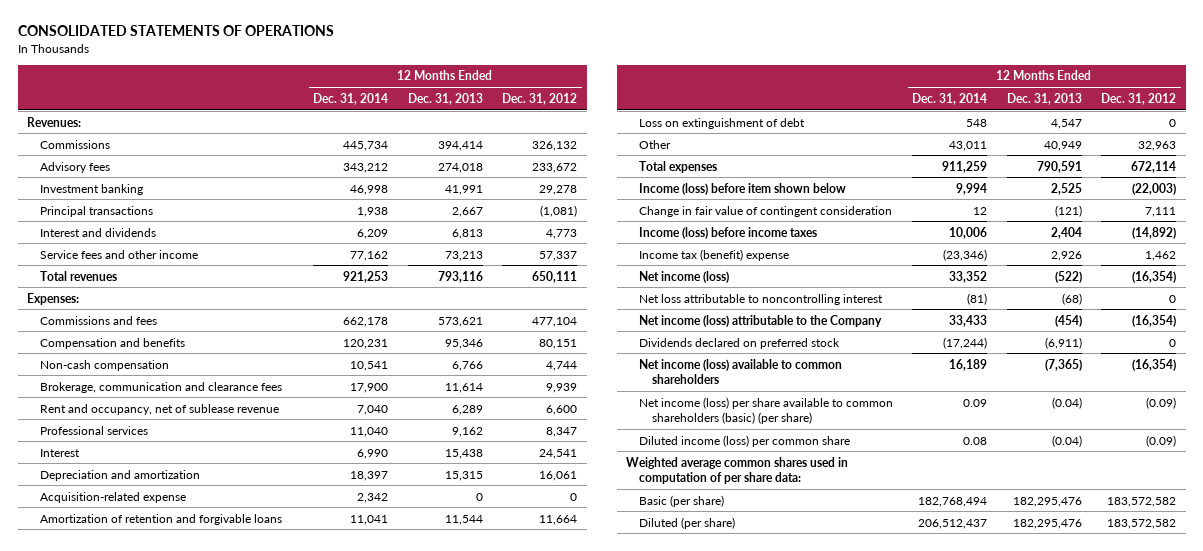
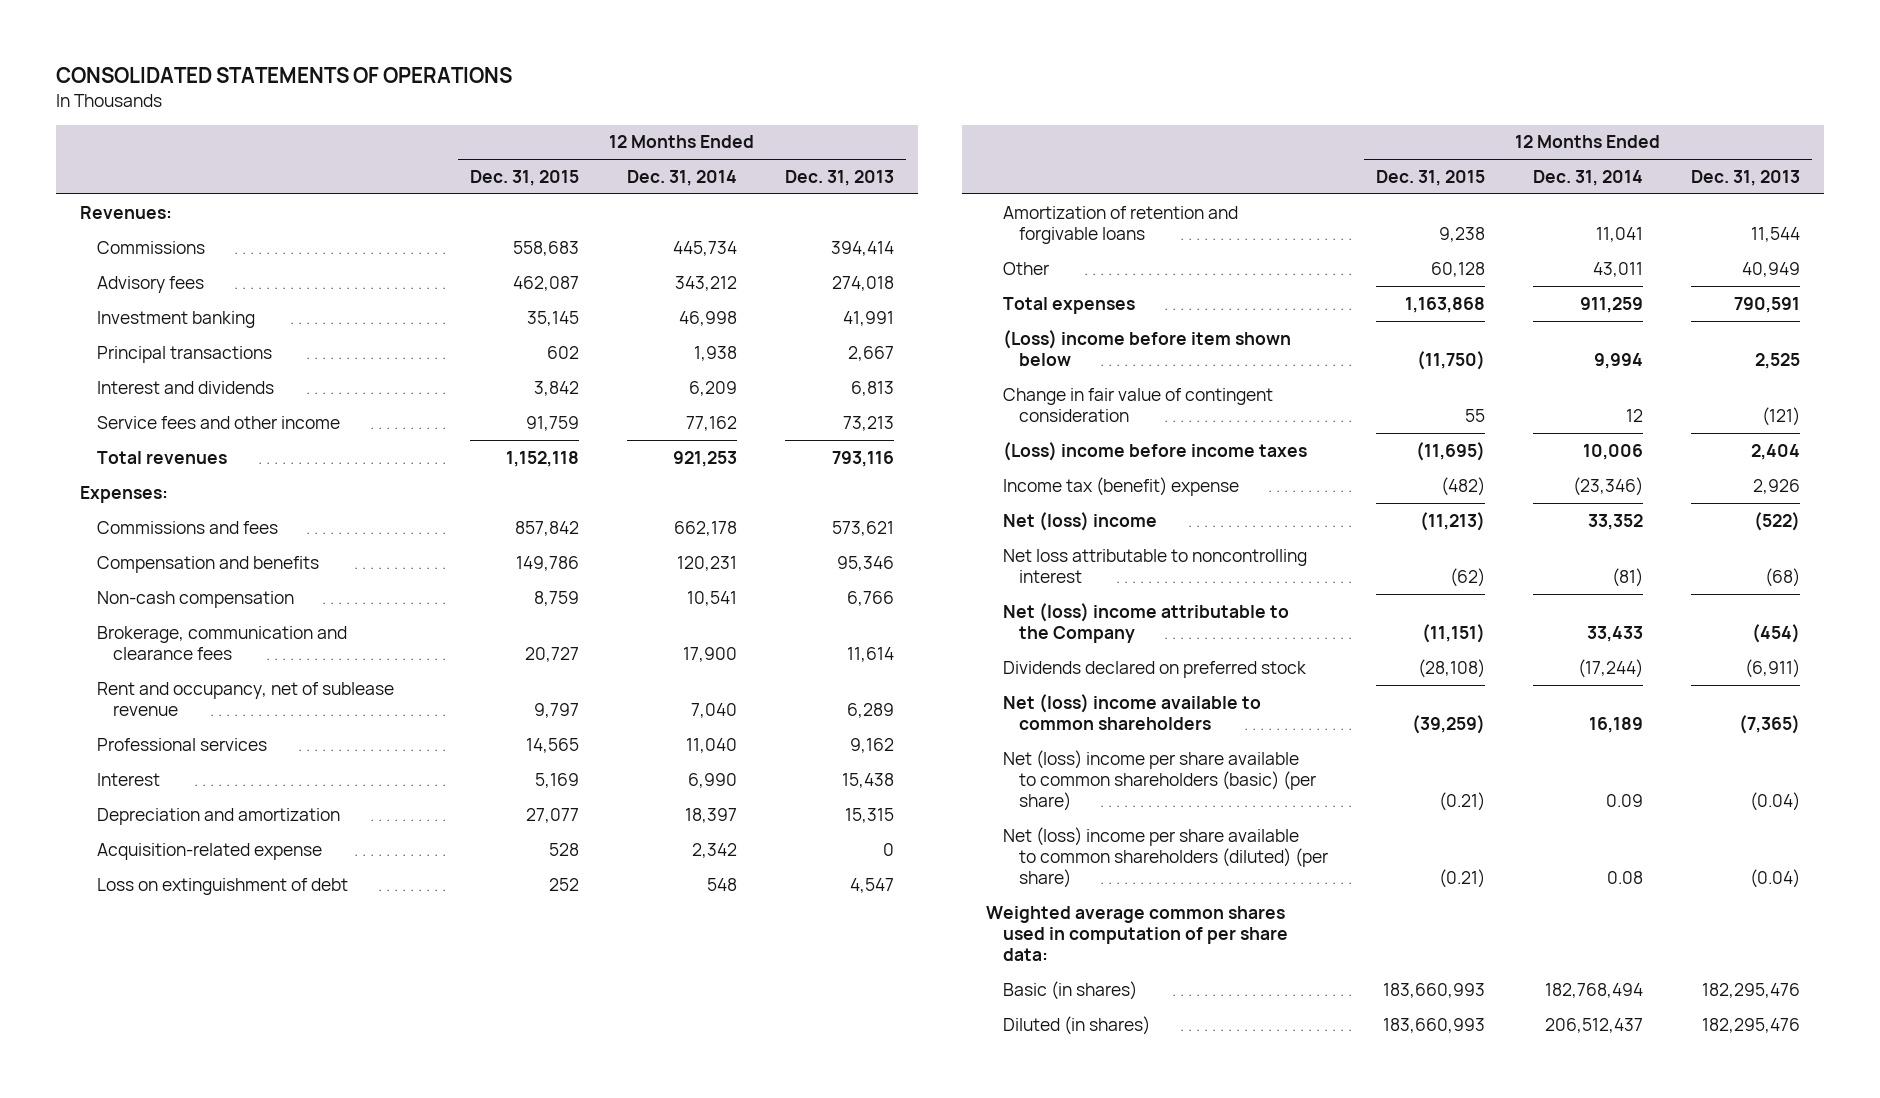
[501,92,577,105] Dec. 31, 2012 -> none
none -> [470,169,580,186] Dec. 31, 2015
[40,513,283,525] Amortization of retention and forgivable loans -> [1002,205,1238,244] Amortization of retention and forgivable loans
[639,182,847,195] Income (loss) before item shown below -> [1002,329,1291,366] (Loss) income before item shown below
[639,226,818,239] Income (loss) before income taxes -> [1002,441,1307,461] (Loss) income before income taxes
[639,270,730,283] Net income (loss) -> [1002,511,1157,531] Net (loss) income
[639,314,883,327] Net income (loss) attributable to the Company -> [1002,602,1289,643] Net (loss) income attributable to the Company
[639,358,843,384] Net income (loss) available to common shareholders -> [1002,693,1261,730] Net (loss) income available to common shareholders
[639,396,894,424] Net income (loss) per share available to common shareholders (basic) (per share) -> [1002,749,1317,811] Net (loss) income per share available to common shareholders (basic) (per share)
[639,434,851,447] Diluted income (loss) per common share -> [1002,826,1329,888] Net (loss) income per share available to common shareholders (diluted) (per share)
[639,494,725,507] Basic (per share) -> [1002,980,1137,1000] Basic (in shares)
[639,516,736,529] Diluted (per share) -> [1002,1015,1150,1035] Diluted (in shares)

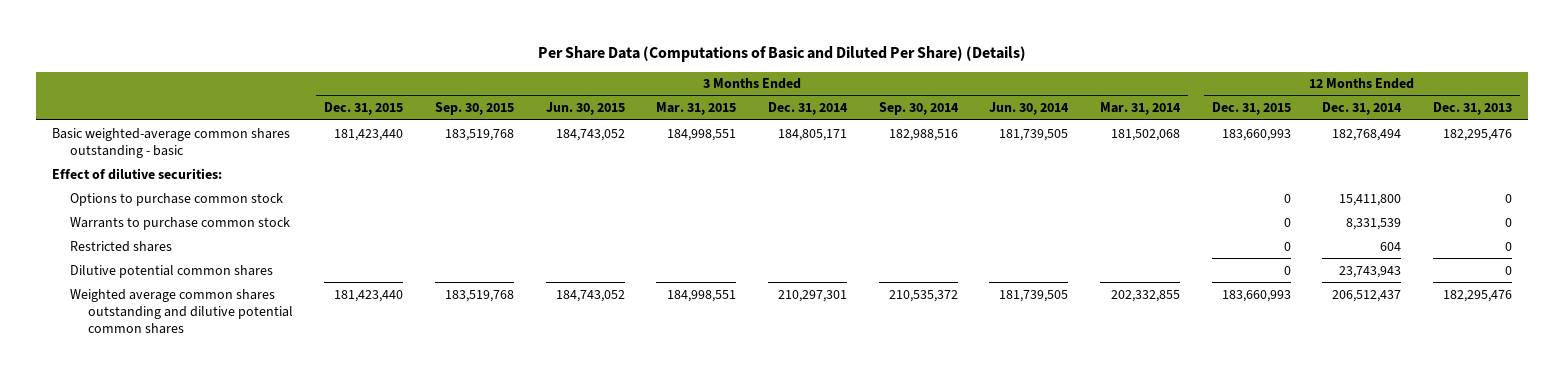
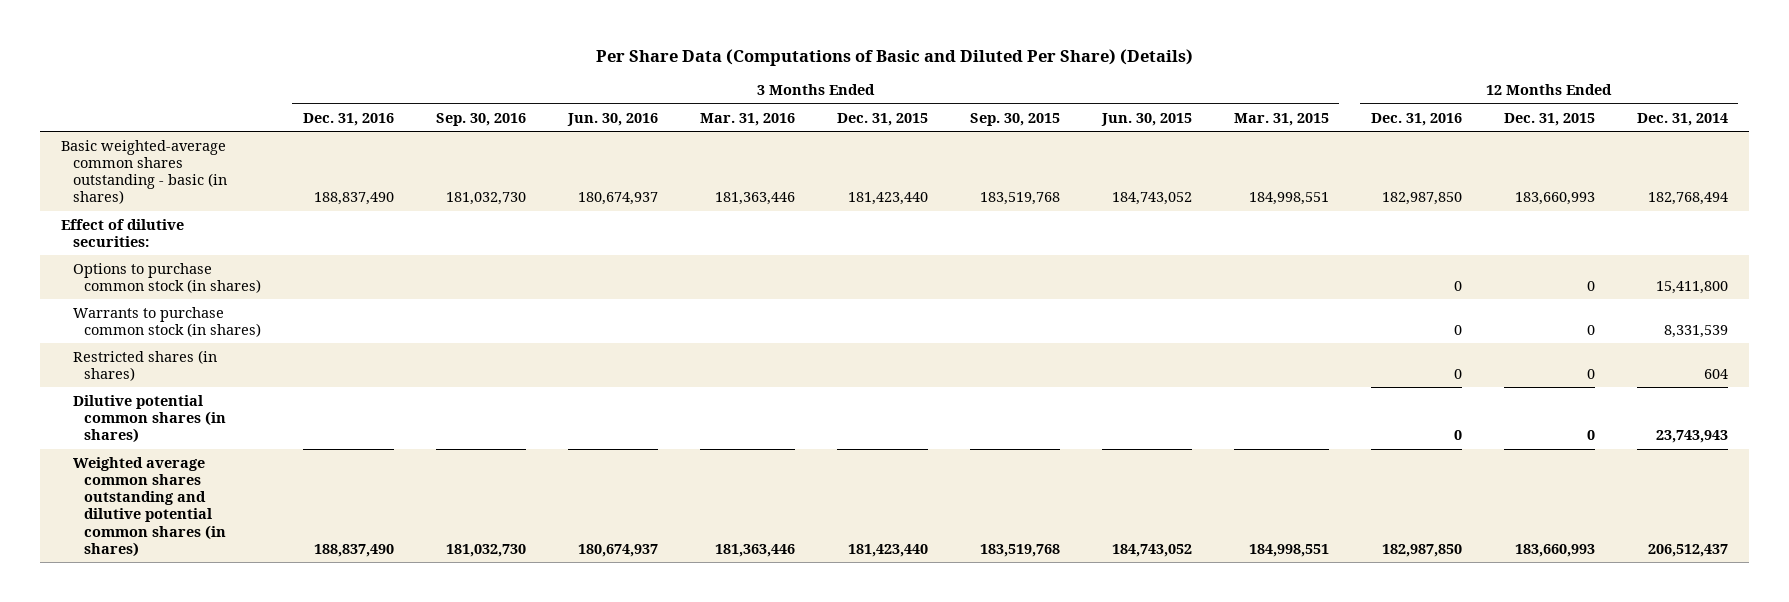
[767,102,848,116] Dec. 31, 2014 -> none
[878,102,959,116] Sep. 30, 2014 -> none
[989,102,1070,116] Jun. 30, 2014 -> none
[1099,102,1181,116] Mar. 31, 2014 -> none
[1432,102,1512,116] Dec. 31, 2013 -> none
none -> [302,112,394,126] Dec. 31, 2016
none -> [435,112,526,126] Sep. 30, 2016
none -> [566,112,658,126] Jun. 30, 2016
none -> [699,112,795,126] Mar. 31, 2016
none -> [1370,112,1462,126] Dec. 31, 2016
[51,127,290,158] Basic weighted-average common shares outstanding - basic -> [61,139,227,205] Basic weighted-average common shares outstanding - basic (in shares)
[69,192,283,206] Options to purchase common stock -> [72,262,261,293] Options to purchase common stock (in shares)
[69,216,290,230] Warrants to purchase common stock -> [72,306,261,337] Warrants to purchase common stock (in shares)
[69,240,172,252] Restricted shares -> [72,349,217,381] Restricted shares (in shares)
[69,264,273,278] Dilutive potential common shares -> [72,394,226,444] Dilutive potential common shares (in shares)
[69,288,293,334] Weighted average common shares outstanding and dilutive potential common shares -> [72,456,226,557] Weighted average common shares outstanding and dilutive potential common shares (in shares)

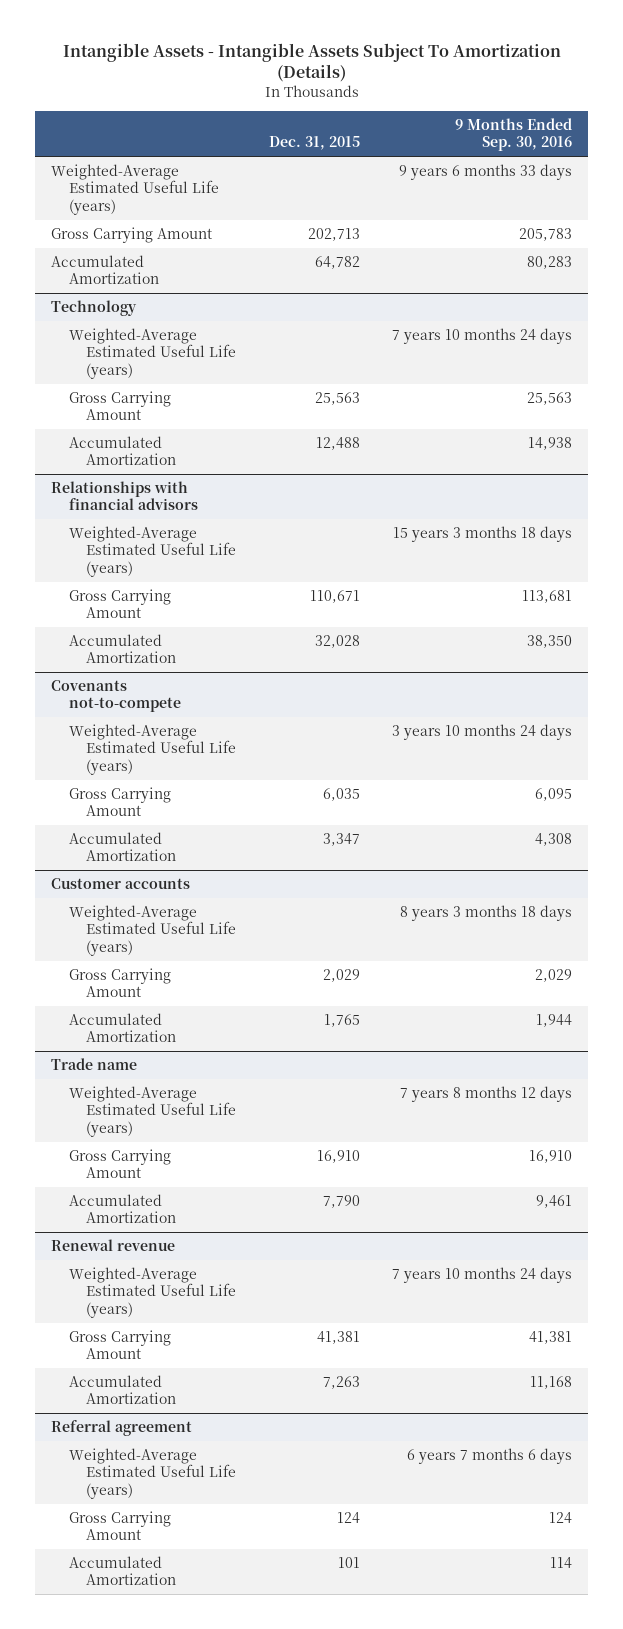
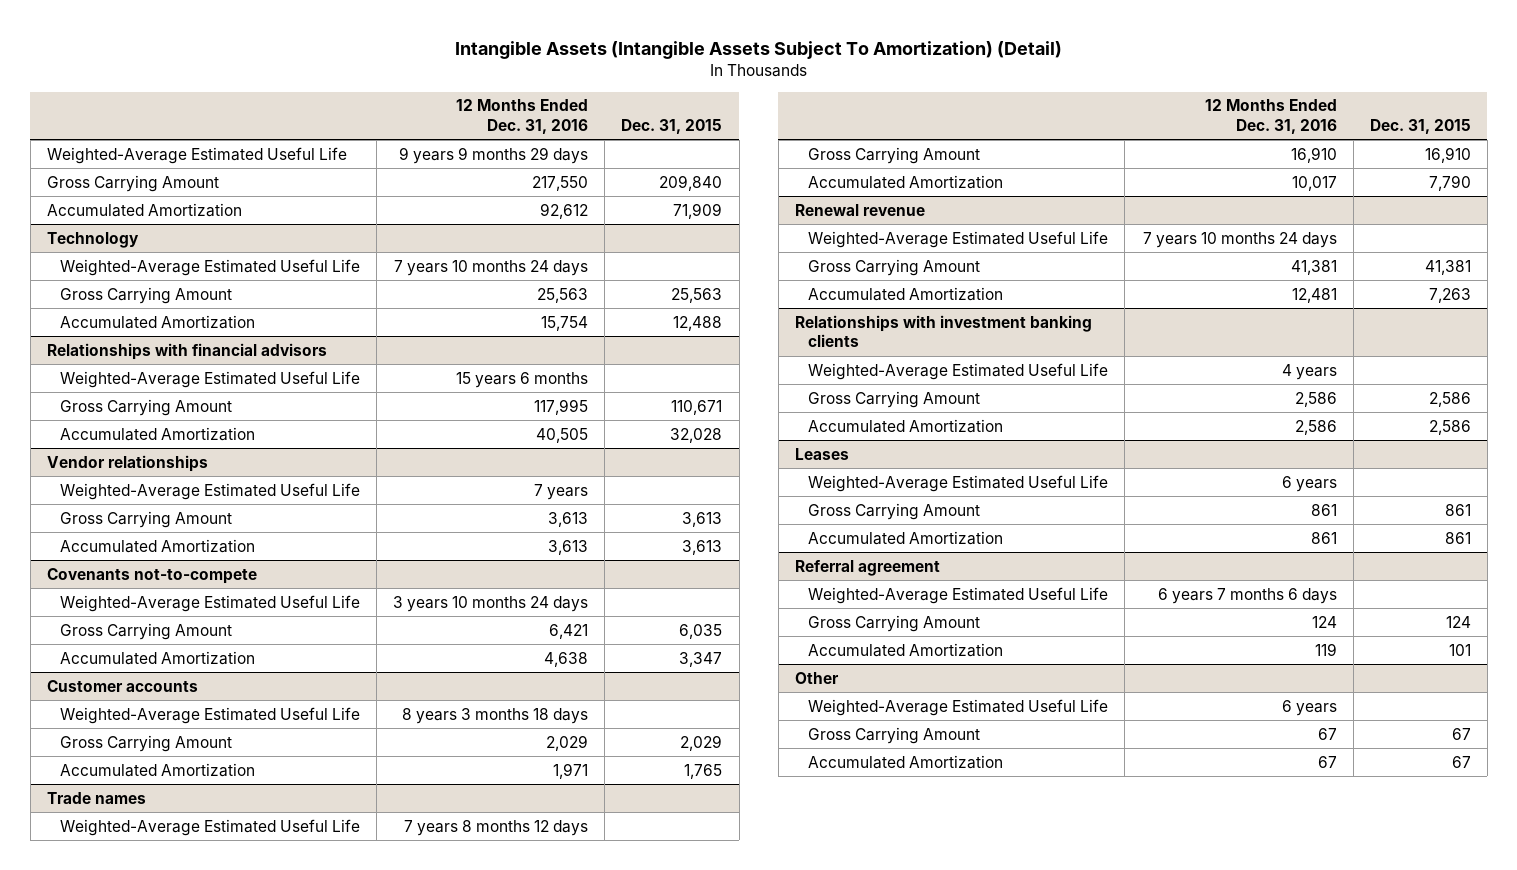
[62,42,561,83] Intangible Assets - Intangible Assets Subject To Amortization (Details) -> [454,40,1062,59] Intangible Assets (Intangible Assets Subject To Amortization) (Detail)
[455,118,573,152] 9 Months Ended Sep. 30, 2016 -> none
none -> [456,99,589,135] 12 Months Ended Dec. 31, 2016
[51,164,219,215] Weighted-Average Estimated Useful Life (years) -> [46,146,347,164] Weighted-Average Estimated Useful Life
[307,228,360,242] 202,713 -> [659,174,723,191] 209,840
[314,256,360,270] 64,782 -> [673,202,723,219] 71,909
[68,328,237,379] Weighted-Average Estimated Useful Life (years) -> [60,258,361,276] Weighted-Average Estimated Useful Life
[68,526,237,577] Weighted-Average Estimated Useful Life (years) -> [60,370,361,388] Weighted-Average Estimated Useful Life
none -> [46,454,208,472] Vendor relationships
none -> [60,482,361,500] Weighted-Average Estimated Useful Life
none -> [60,510,233,528] Gross Carrying Amount
none -> [60,538,256,553] Accumulated Amortization
[68,724,237,775] Weighted-Average Estimated Useful Life (years) -> [60,594,361,612] Weighted-Average Estimated Useful Life
[68,905,237,956] Weighted-Average Estimated Useful Life (years) -> [60,706,361,724] Weighted-Average Estimated Useful Life
[51,1058,138,1071] Trade name -> [46,791,146,804] Trade names
[68,1086,237,1137] Weighted-Average Estimated Useful Life (years) -> [60,818,361,836] Weighted-Average Estimated Useful Life
[68,1267,237,1318] Weighted-Average Estimated Useful Life (years) -> [808,230,1109,248] Weighted-Average Estimated Useful Life
none -> [794,314,1092,348] Relationships with investment banking clients
none -> [808,362,1109,380] Weighted-Average Estimated Useful Life
none -> [808,390,981,408] Gross Carrying Amount
none -> [808,418,1004,433] Accumulated Amortization
none -> [794,447,849,460] Leases
none -> [808,474,1109,492] Weighted-Average Estimated Useful Life
none -> [808,502,981,520] Gross Carrying Amount
none -> [808,530,1004,545] Accumulated Amortization
[68,1448,237,1499] Weighted-Average Estimated Useful Life (years) -> [808,586,1109,604] Weighted-Average Estimated Useful Life
none -> [794,671,839,684] Other
none -> [808,698,1109,716] Weighted-Average Estimated Useful Life
none -> [808,726,981,744] Gross Carrying Amount
none -> [808,754,1004,769] Accumulated Amortization

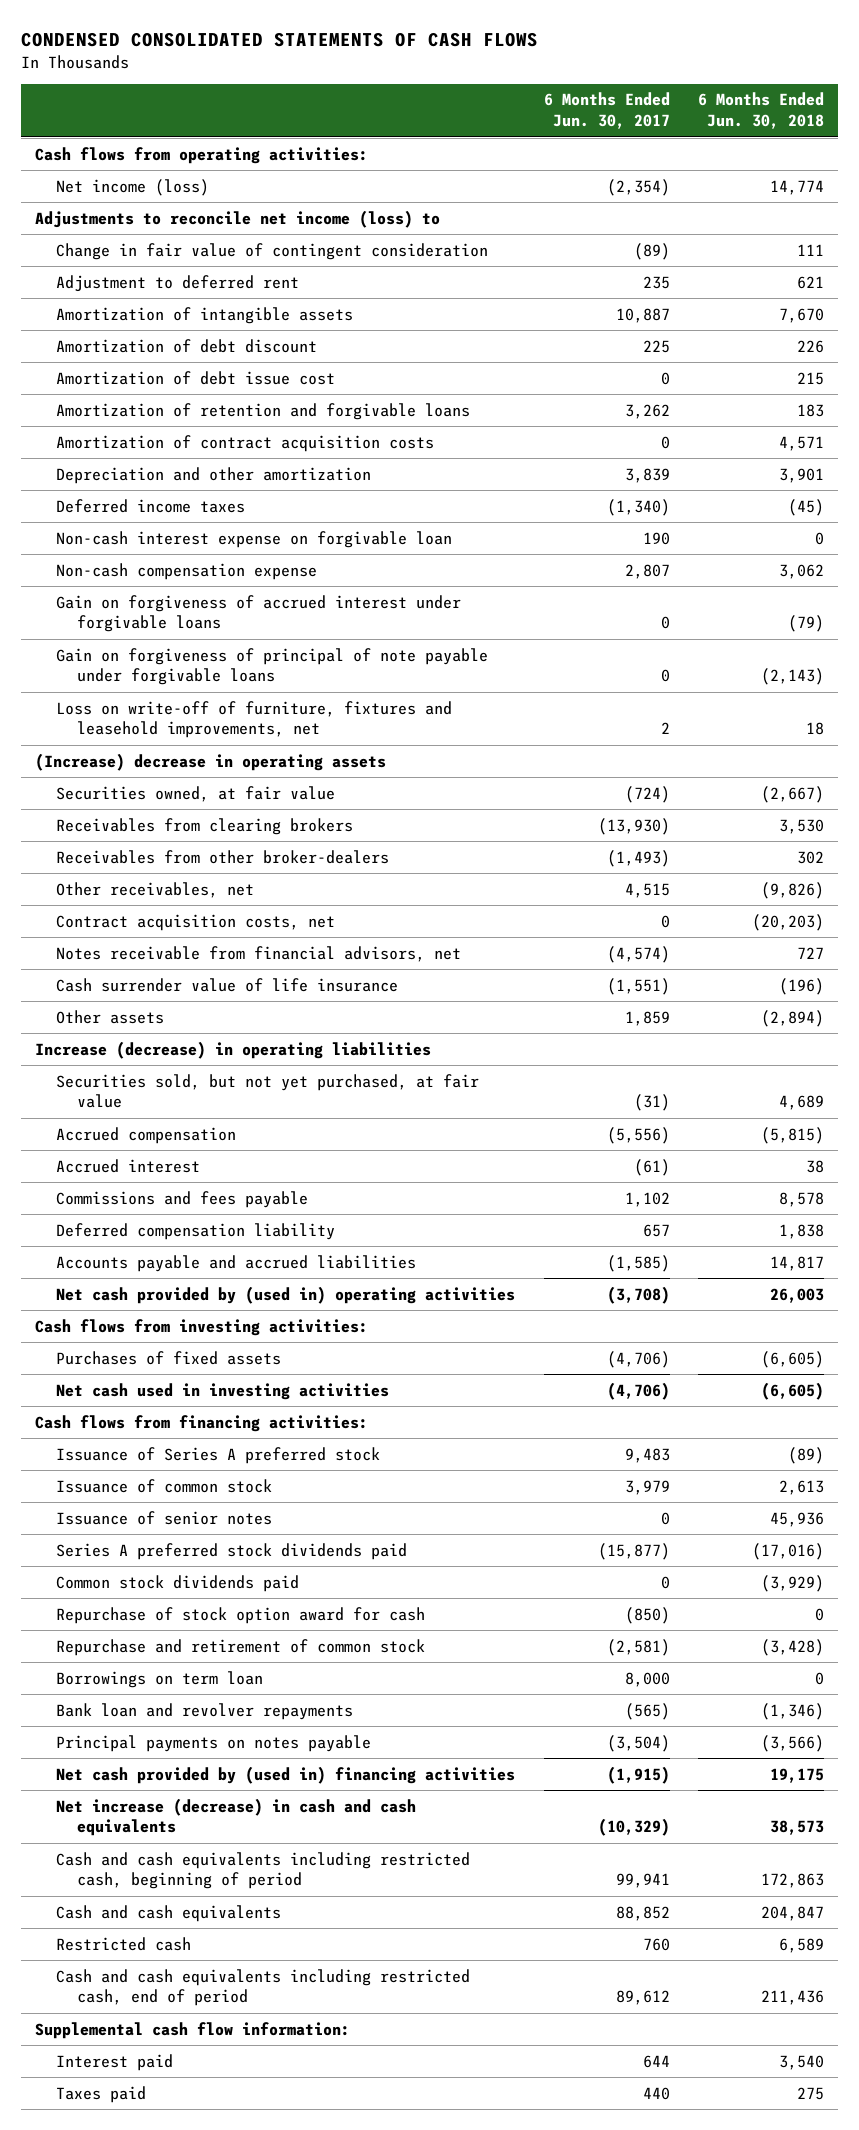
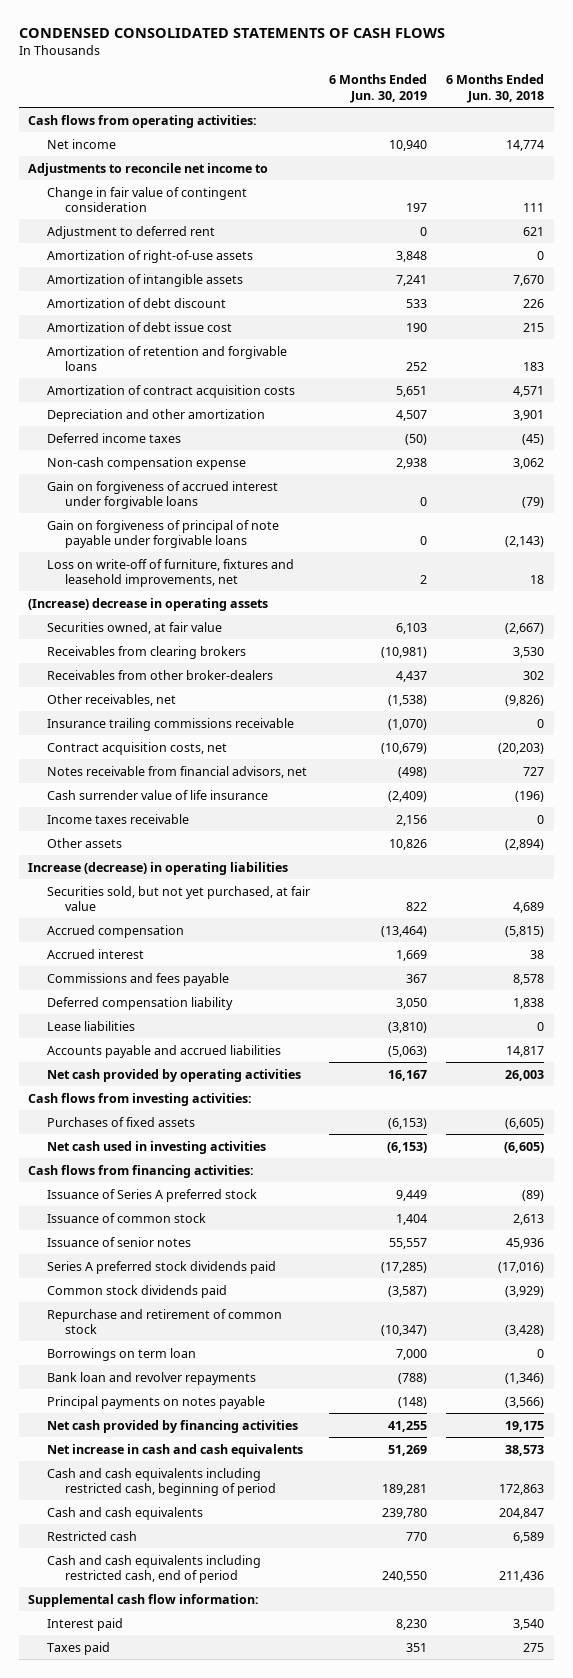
[543,92,670,130] 6 Months Ended Jun. 30, 2017 -> none
none -> [329,74,428,103] 6 Months Ended Jun. 30, 2019
[56,178,210,196] Net income (loss) -> [46,138,116,149] Net income
[35,209,441,228] Adjustments to reconcile net income (loss) to -> [28,162,269,176] Adjustments to reconcile net income to
none -> [46,249,253,263] Amortization of right-of-use assets
[56,530,453,548] Non-cash interest expense on forgivable loan -> none
none -> [46,717,294,731] Insurance trailing commissions receivable
none -> [46,813,189,824] Income taxes receivable
none -> [46,1020,135,1031] Lease liabilities
[56,1285,516,1304] Net cash provided by (used in) operating activities -> [46,1068,301,1082] Net cash provided by operating activities
[56,1606,426,1624] Repurchase of stock option award for cash -> none
[56,1765,516,1784] Net cash provided by (used in) financing activities -> [46,1419,298,1433] Net cash provided by financing activities
[56,1797,417,1837] Net increase (decrease) in cash and cash equivalents -> [46,1443,303,1457] Net increase in cash and cash equivalents

